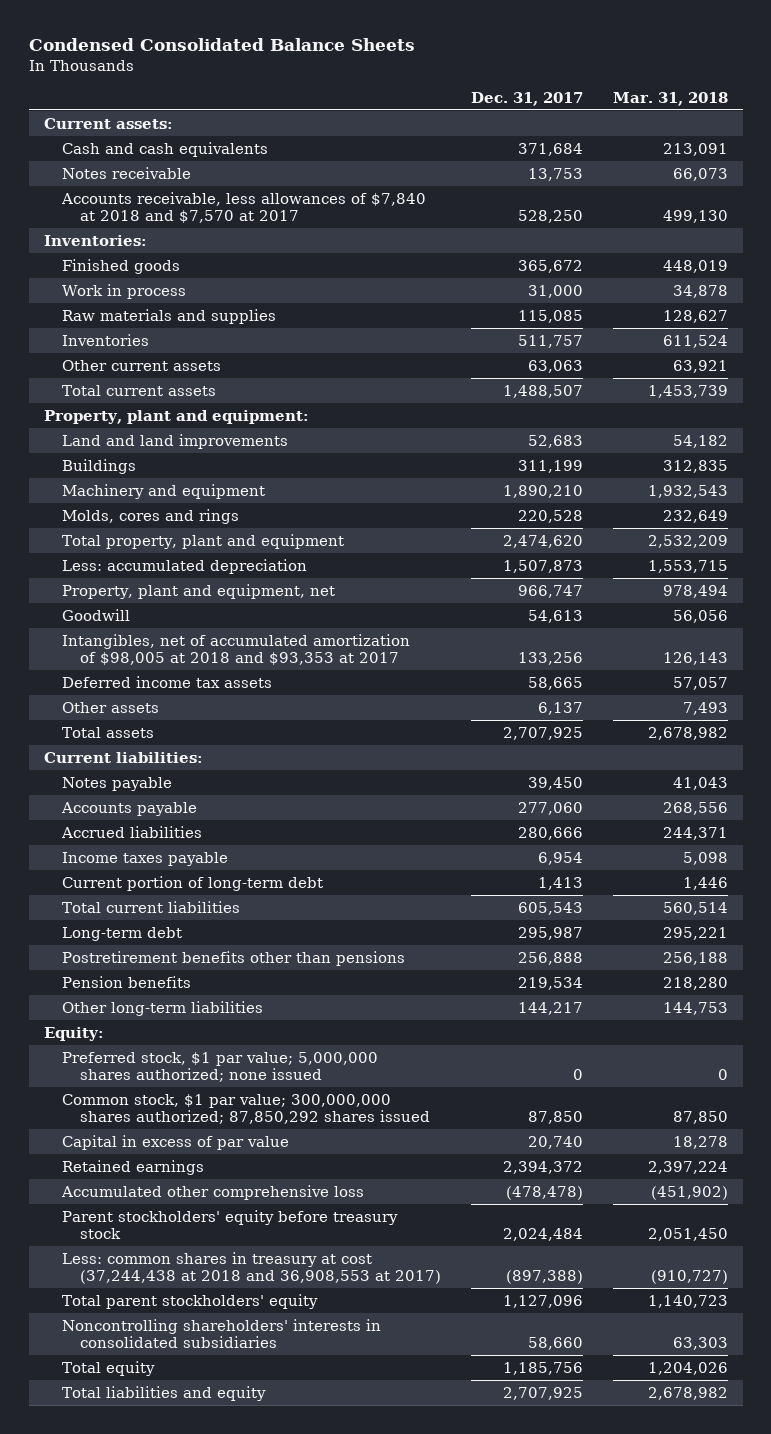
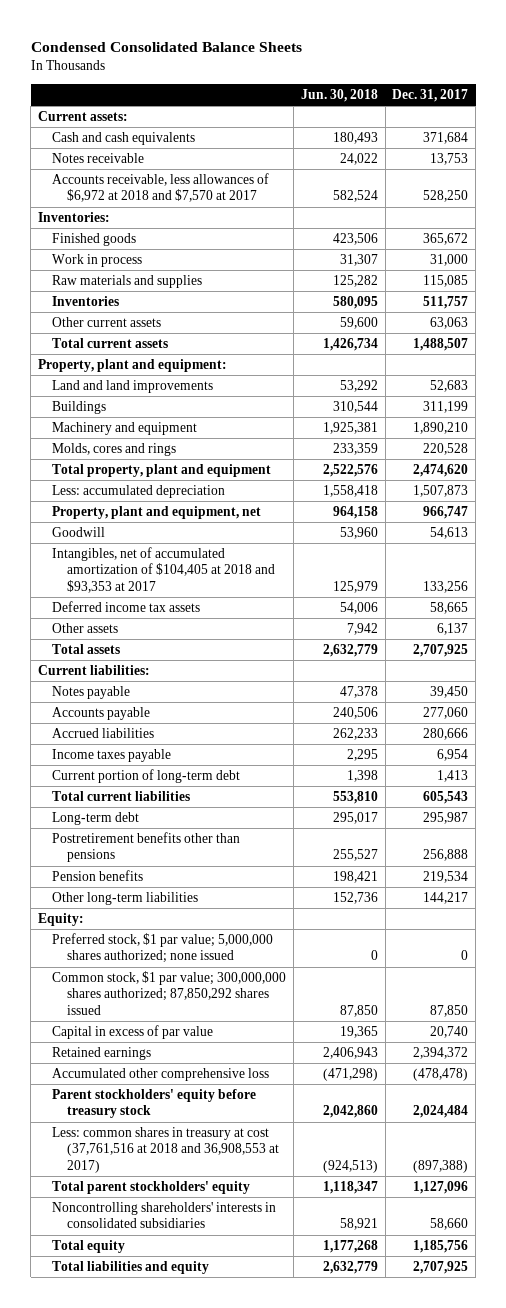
[612,91,728,106] Mar. 31, 2018 -> none
none -> [300,88,378,102] Jun. 30, 2018
[60,191,426,224] Accounts receivable, less allowances of $7,840 at 2018 and $7,570 at 2017 -> [52,173,270,203] Accounts receivable, less allowances of $6,972 at 2018 and $7,570 at 2017
[61,633,410,666] Intangibles, net of accumulated amortization of $98,005 at 2018 and $93,353 at 2017 -> [52,547,275,593] Intangibles, net of accumulated amortization of $104,405 at 2018 and $93,353 at 2017
[61,1251,442,1285] Less: common shares in treasury at cost (37,244,438 at 2018 and 36,908,553 at 2017) -> [52,1127,279,1173] Less: common shares in treasury at cost (37,761,516 at 2018 and 36,908,553 at 2017)

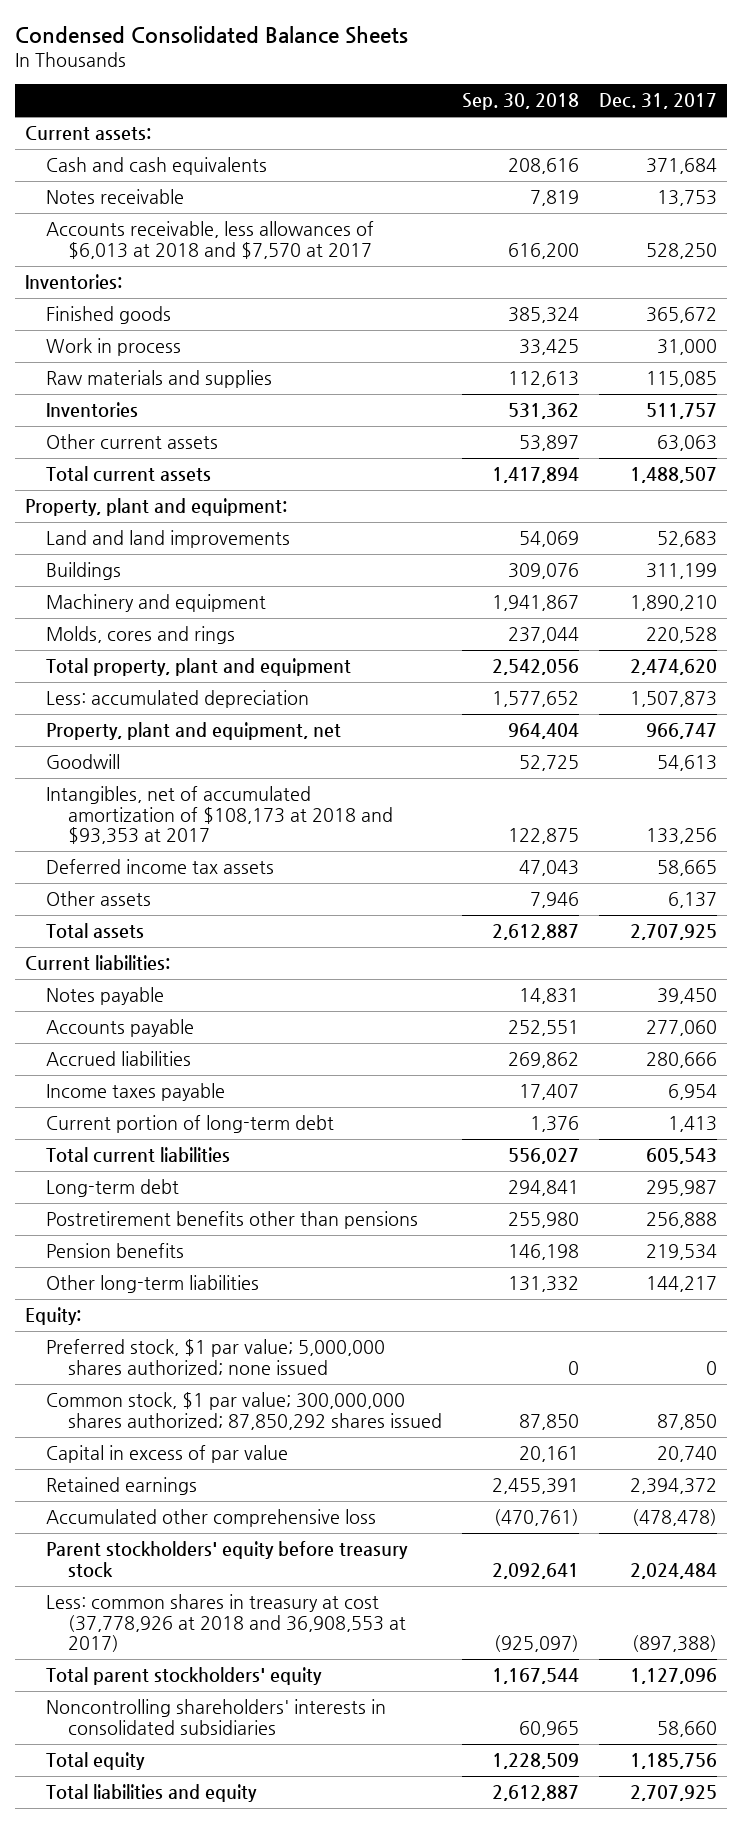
[300,88,378,102] Jun. 30, 2018 -> none
none -> [461,93,579,111] Sep. 30, 2018
[52,173,270,203] Accounts receivable, less allowances of $6,972 at 2018 and $7,570 at 2017 -> [46,221,375,259] Accounts receivable, less allowances of $6,013 at 2018 and $7,570 at 2017
[52,547,275,593] Intangibles, net of accumulated amortization of $104,405 at 2018 and $93,353 at 2017 -> [46,786,393,845] Intangibles, net of accumulated amortization of $108,173 at 2018 and $93,353 at 2017
[52,1127,279,1173] Less: common shares in treasury at cost (37,761,516 at 2018 and 36,908,553 at 2017) -> [46,1594,406,1653] Less: common shares in treasury at cost (37,778,926 at 2018 and 36,908,553 at 2017)

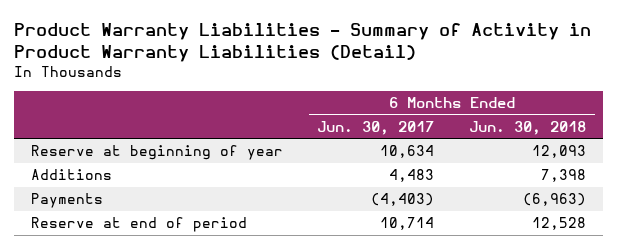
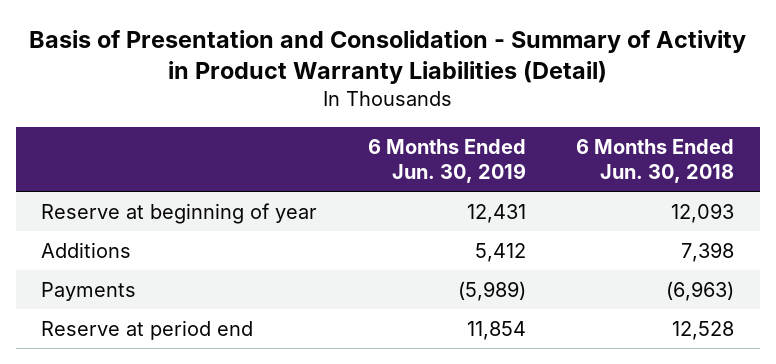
[13,22,591,62] Product Warranty Liabilities - Summary of Activity in Product Warranty Liabilities (Detail) -> [28,29,746,85] Basis of Presentation and Consolidation - Summary of Activity in Product Warranty Liabilities (Detail)
[317,120,435,135] Jun. 30, 2017 -> none
none -> [367,138,526,184] 6 Months Ended Jun. 30, 2019
[30,217,247,233] Reserve at end of period -> [41,320,254,341] Reserve at period end

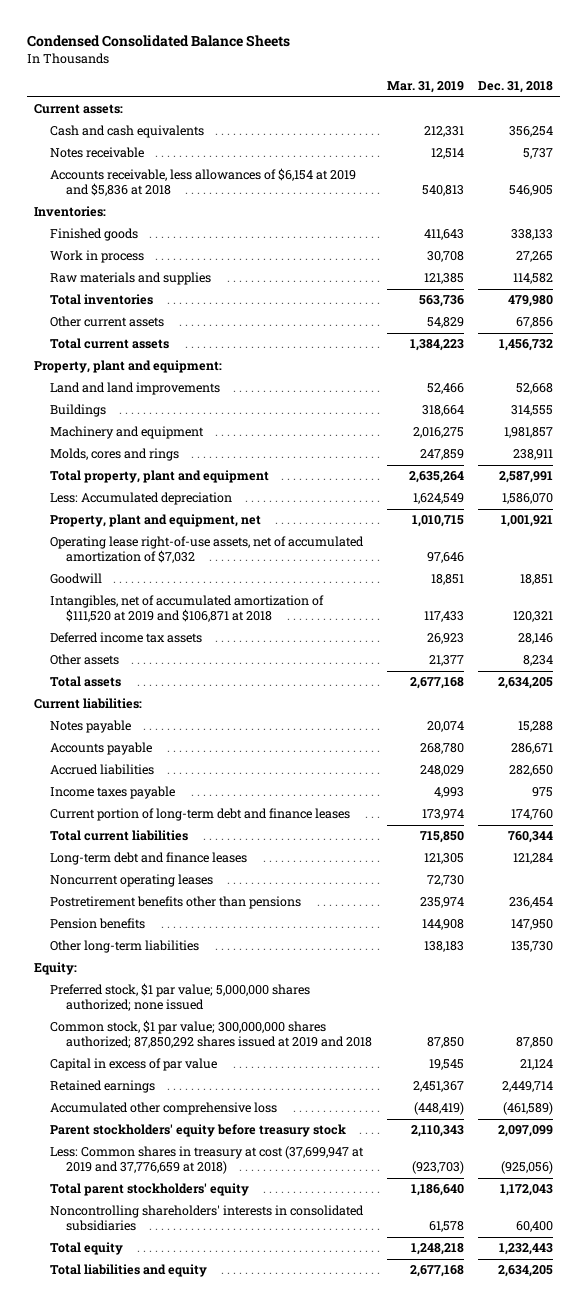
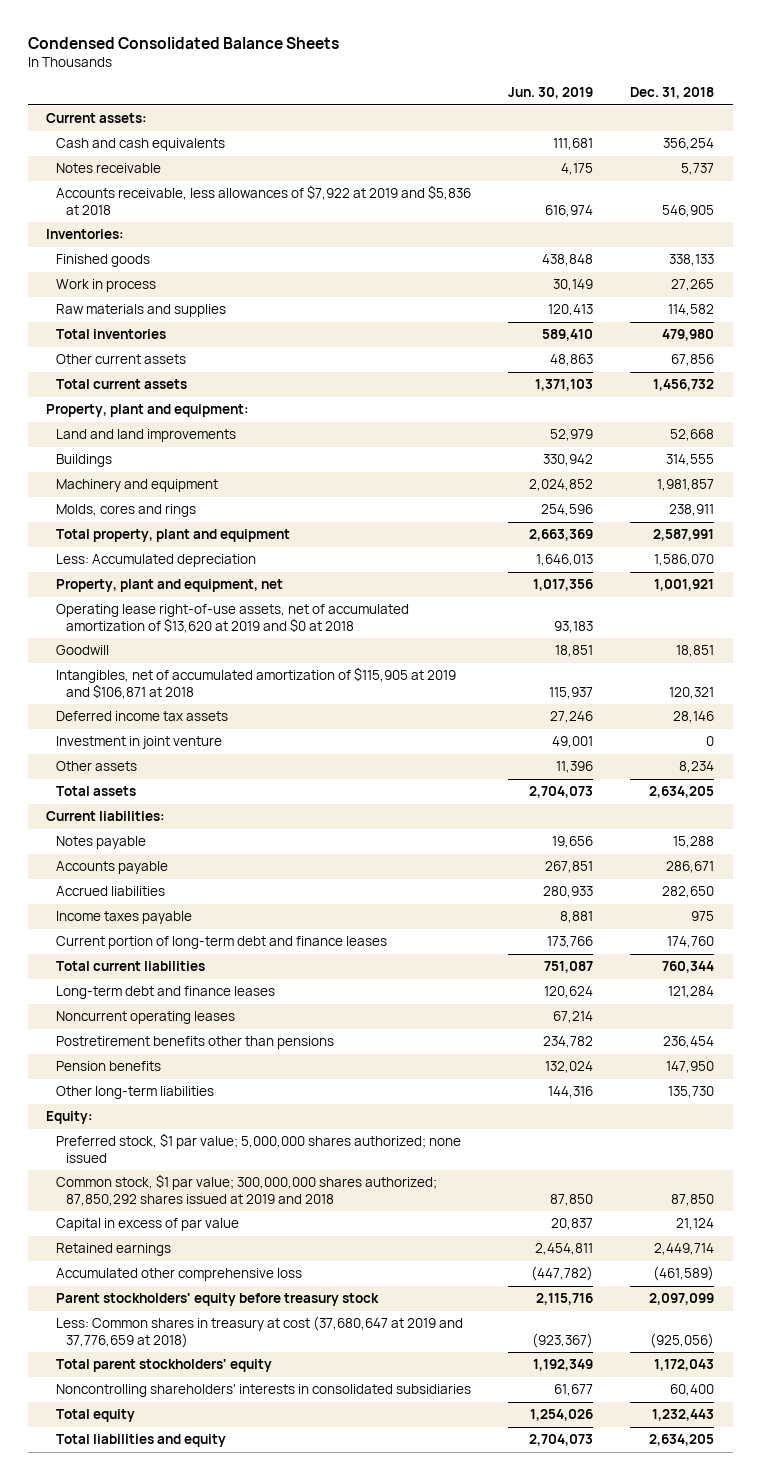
[386,81,464,94] Mar. 31, 2019 -> none
none -> [508,87,594,100] Jun. 30, 2019
[50,168,357,197] Accounts receivable, less allowances of $6,154 at 2019 and $5,836 at 2018 -> [56,185,472,215] Accounts receivable, less allowances of $7,922 at 2019 and $5,836 at 2018
[50,536,365,564] Operating lease right-of-use assets, net of accumulated amortization of $7,032 -> [56,604,410,633] Operating lease right-of-use assets, net of accumulated amortization of $13,620 at 2019 and $0 at 2018
[50,595,325,623] Intangibles, net of accumulated amortization of $111,520 at 2019 and $106,871 at 2018 -> [56,667,457,699] Intangibles, net of accumulated amortization of $115,905 at 2019 and $106,871 at 2018
none -> [56,736,223,750] Investment in joint venture
[50,1146,365,1175] Less: Common shares in treasury at cost (37,699,947 at 2019 and 37,776,659 at 2018) -> [56,1316,464,1348] Less: Common shares in treasury at cost (37,680,647 at 2019 and 37,776,659 at 2018)

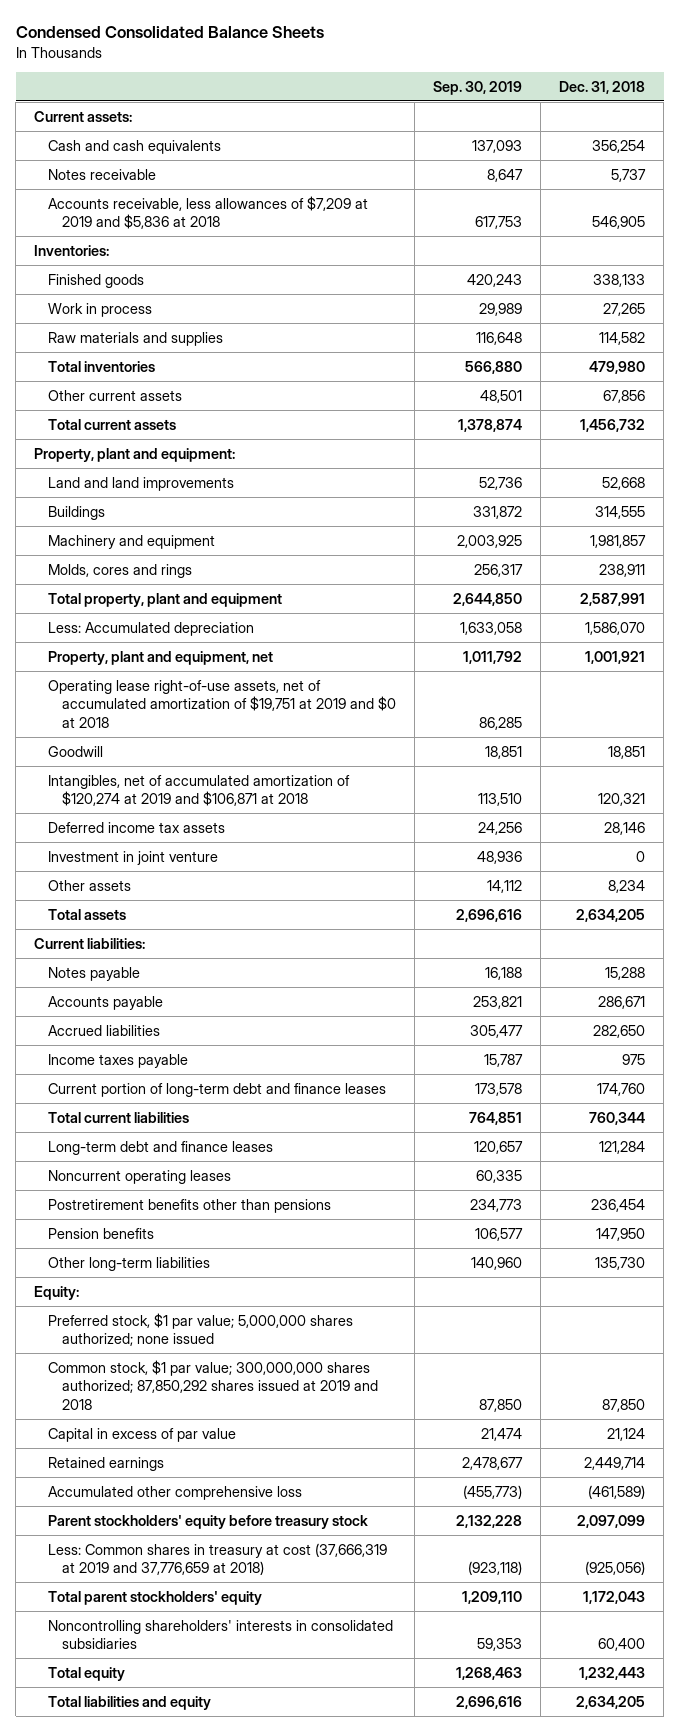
[508,87,594,100] Jun. 30, 2019 -> none
none -> [433,80,523,95] Sep. 30, 2019
[56,185,472,215] Accounts receivable, less allowances of $7,922 at 2019 and $5,836 at 2018 -> [48,195,369,230] Accounts receivable, less allowances of $7,209 at 2019 and $5,836 at 2018
[56,604,410,633] Operating lease right-of-use assets, net of accumulated amortization of $13,620 at 2019 and $0 at 2018 -> [48,679,397,728] Operating lease right-of-use assets, net of accumulated amortization of $19,751 at 2019 and $0 at 2018
[56,667,457,699] Intangibles, net of accumulated amortization of $115,905 at 2019 and $106,871 at 2018 -> [48,774,351,807] Intangibles, net of accumulated amortization of $120,274 at 2019 and $106,871 at 2018
[56,1316,464,1348] Less: Common shares in treasury at cost (37,680,647 at 2019 and 37,776,659 at 2018) -> [48,1542,388,1576] Less: Common shares in treasury at cost (37,666,319 at 2019 and 37,776,659 at 2018)

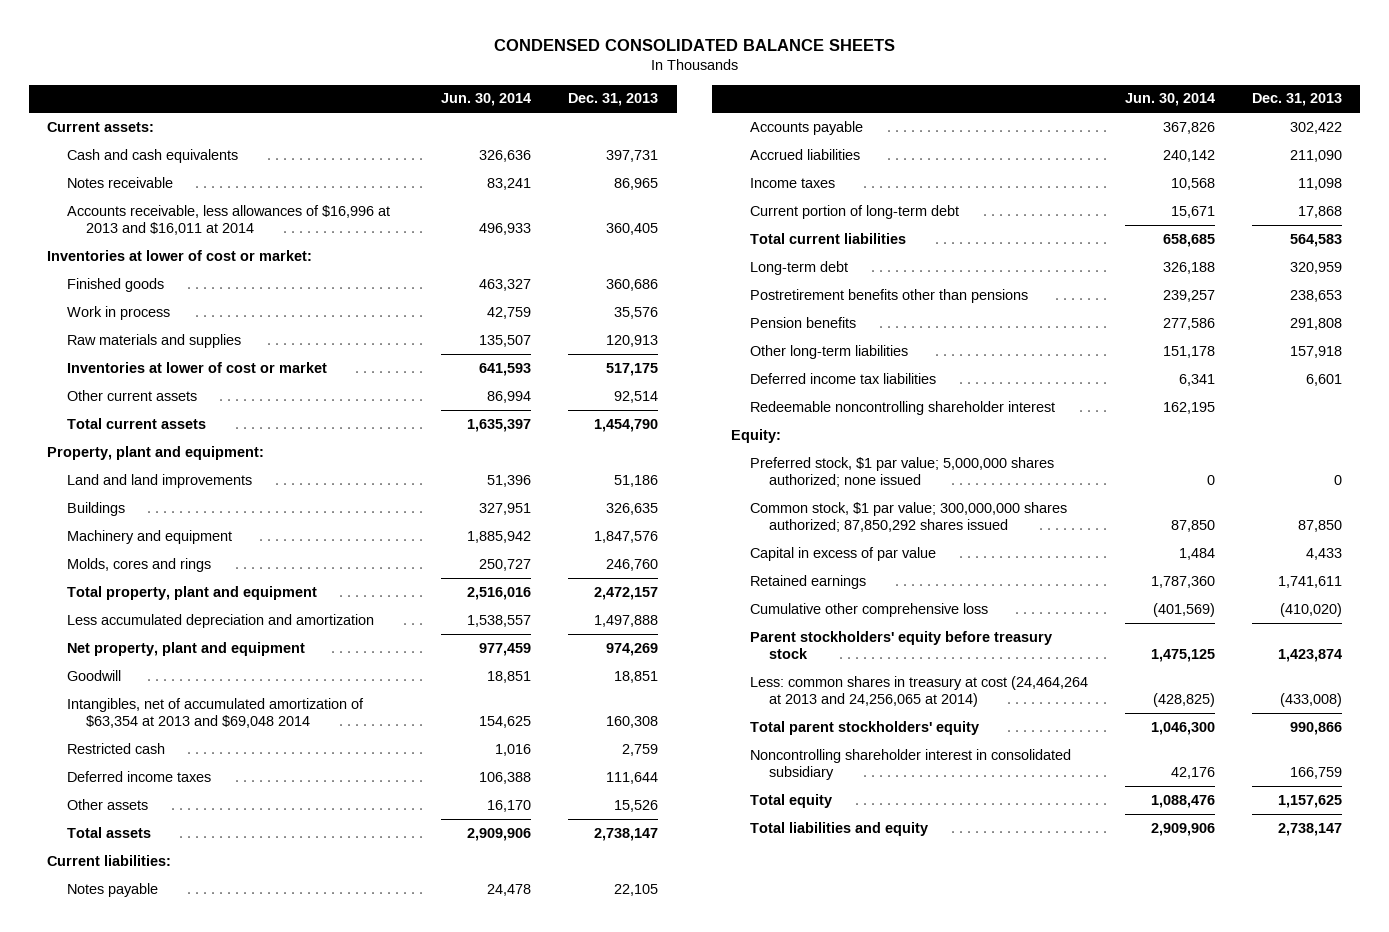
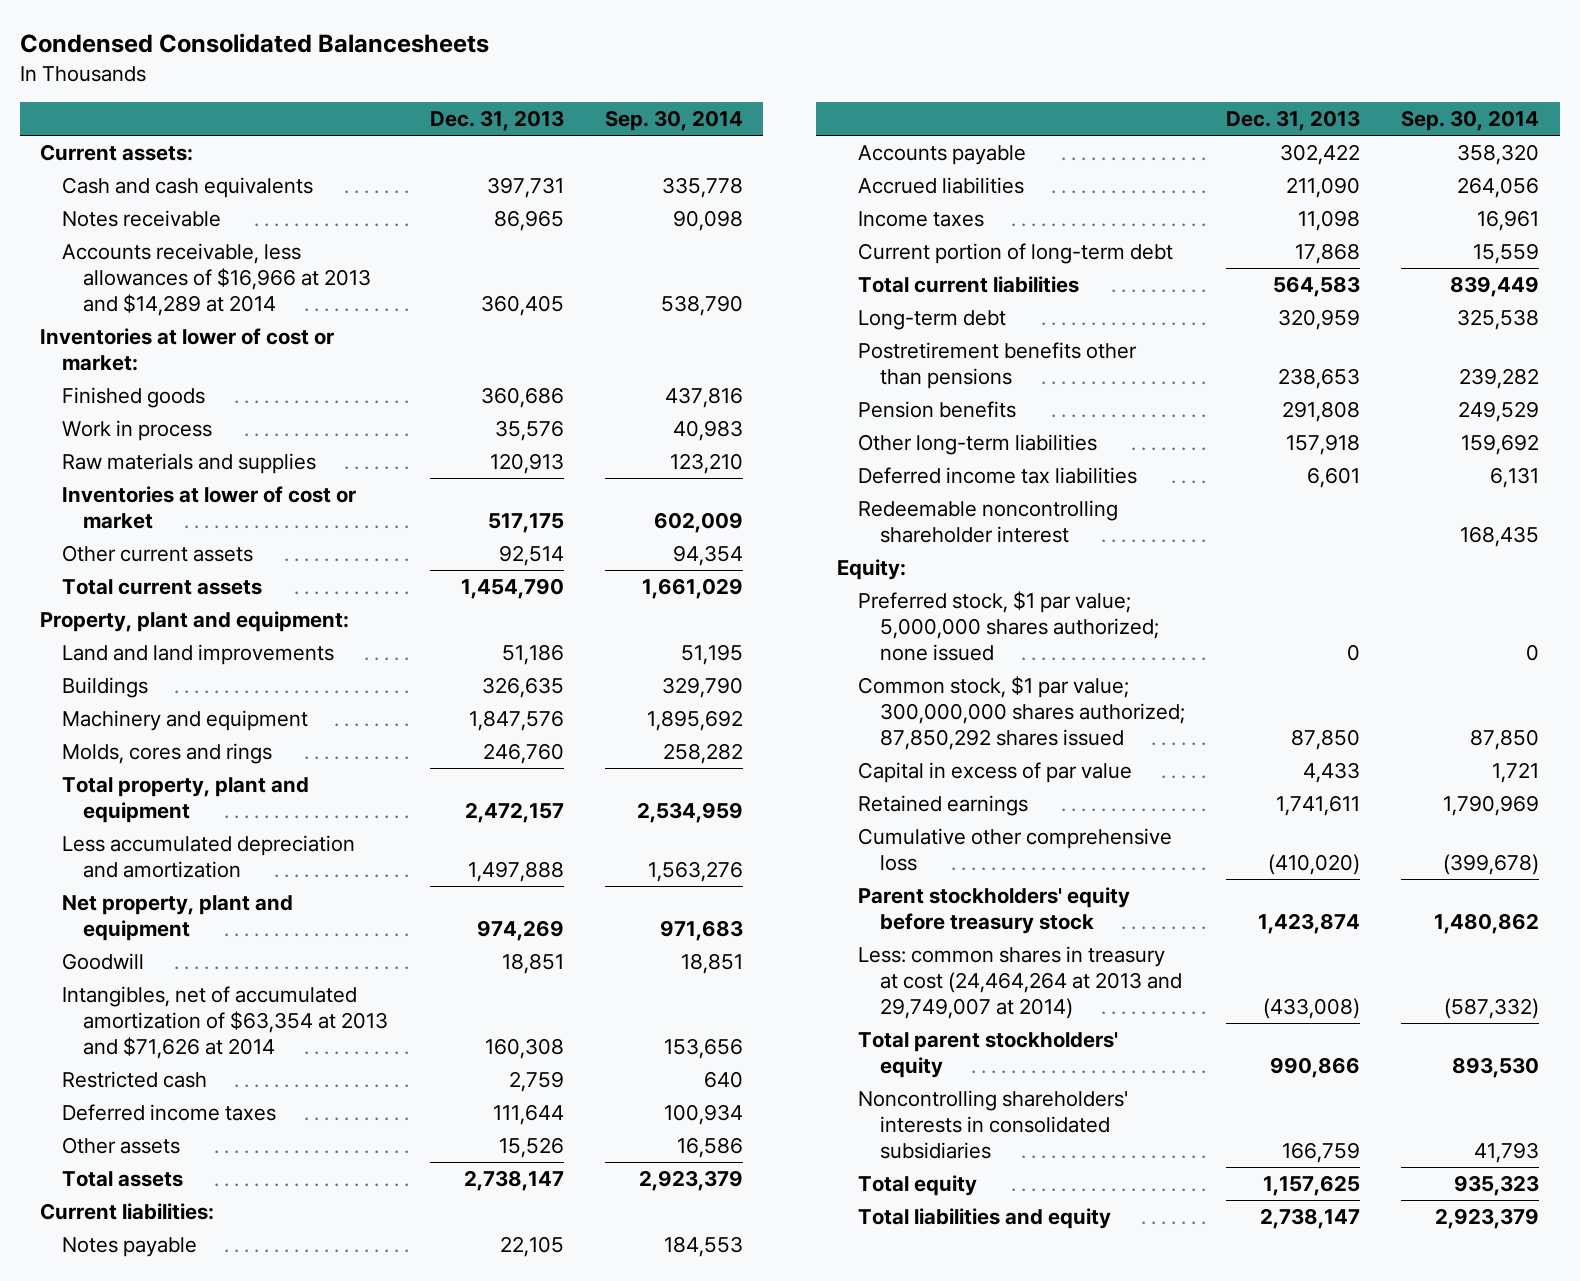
[493,39,895,52] CONDENSED CONSOLIDATED BALANCE SHEETS -> [19,33,489,54] Condensed Consolidated Balancesheets
[441,93,532,107] Jun. 30, 2014 -> none
none -> [604,110,743,132] Sep. 30, 2014
[66,204,390,236] Accounts receivable, less allowances of $16,996 at 2013 and $16,011 at 2014 -> [61,243,372,316] Accounts receivable, less allowances of $16,966 at 2013 and $14,289 at 2014
[66,697,364,729] Intangibles, net of accumulated amortization of $63,354 at 2013 and $69,048 2014 -> [61,986,389,1059] Intangibles, net of accumulated amortization of $63,354 at 2013 and $71,626 at 2014
[750,675,1089,708] Less: common shares in treasury at cost (24,464,264 at 2013 and 24,256,065 at 2014) -> [858,946,1182,1019] Less: common shares in treasury at cost (24,464,264 at 2013 and 29,749,007 at 2014)
[750,748,1072,781] Noncontrolling shareholder interest in consolidated subsidiary -> [858,1090,1129,1159] Noncontrolling shareholders' interests in consolidated subsidiaries

